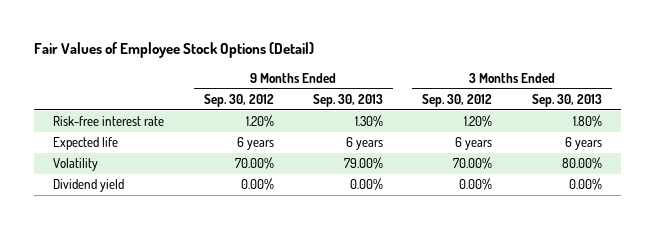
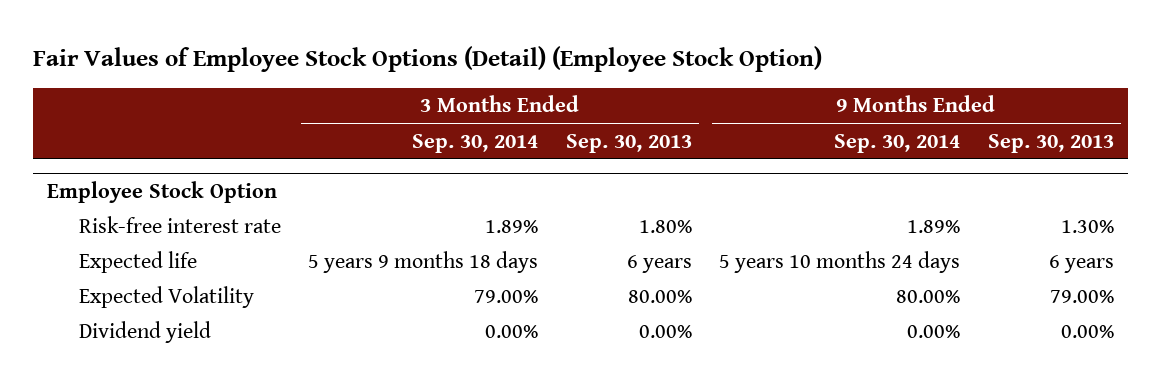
[33,42,314,59] Fair Values of Employee Stock Options (Detail) -> [33,46,823,73] Fair Values of Employee Stock Options (Detail) (Employee Stock Option)
[203,93,274,107] Sep. 30, 2012 -> none
[422,93,493,107] Sep. 30, 2012 -> none
none -> [412,133,539,153] Sep. 30, 2014
none -> [834,133,961,153] Sep. 30, 2014
none -> [46,181,277,204] Employee Stock Option
[53,158,99,172] Volatility -> [78,286,254,309] Expected Volatility

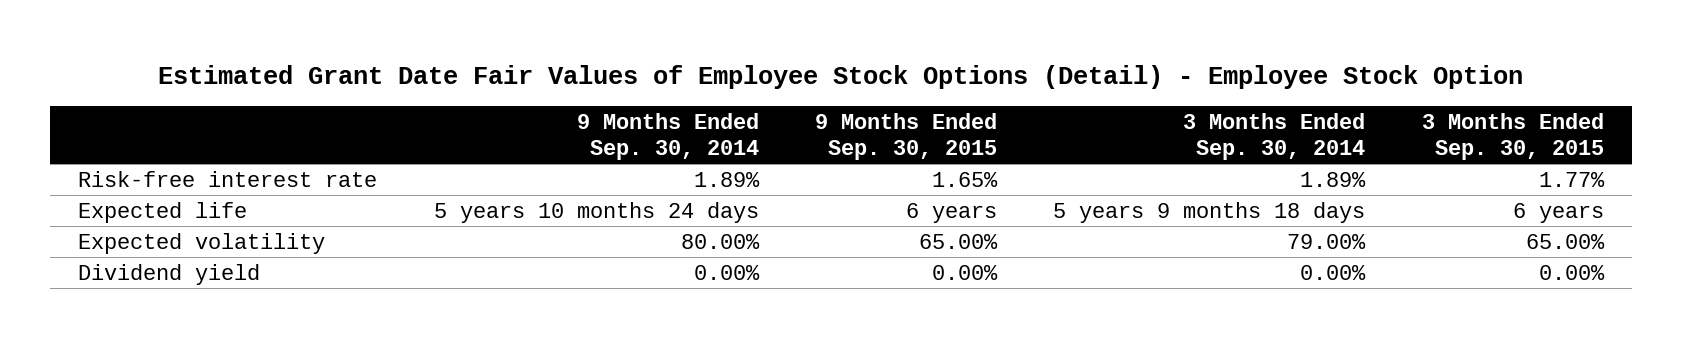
[33,46,823,73] Fair Values of Employee Stock Options (Detail) (Employee Stock Option) -> [157,65,1523,90] Estimated Grant Date Fair Values of Employee Stock Options (Detail) - Employee Stock Option
[565,133,692,153] Sep. 30, 2013 -> none
[987,133,1114,153] Sep. 30, 2013 -> none
none -> [814,113,997,161] 9 Months Ended Sep. 30, 2015
none -> [1421,113,1604,161] 3 Months Ended Sep. 30, 2015
[46,181,277,204] Employee Stock Option -> none
[78,286,254,309] Expected Volatility -> [78,232,326,254] Expected volatility

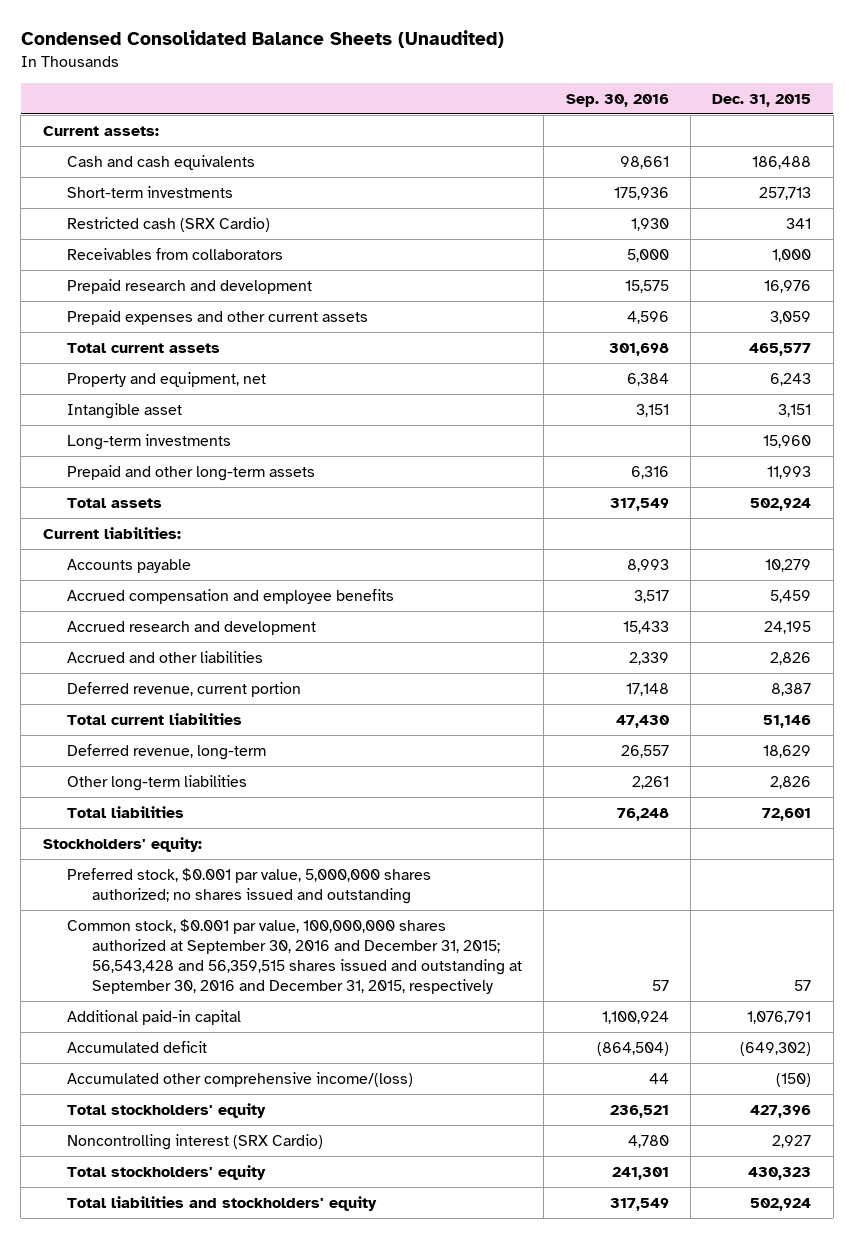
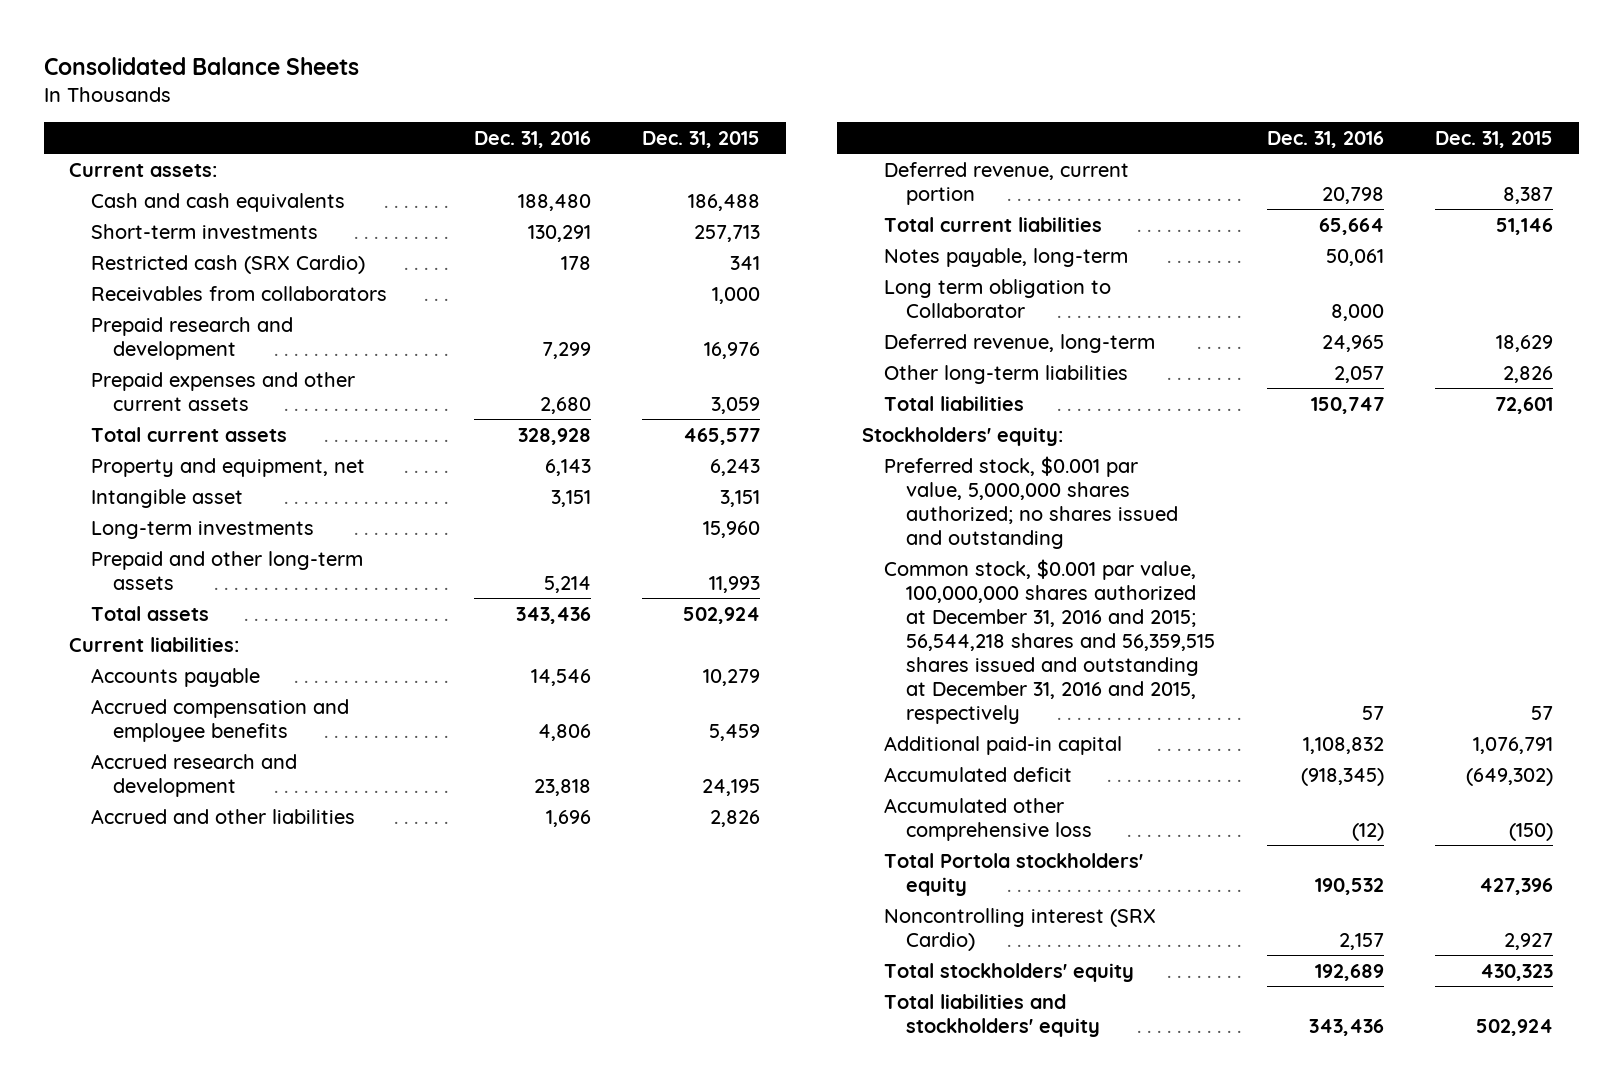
[20,30,504,49] Condensed Consolidated Balance Sheets (Unaudited) -> [43,56,359,75] Consolidated Balance Sheets
[565,93,669,107] Sep. 30, 2016 -> none
none -> [473,131,591,149] Dec. 31, 2016
none -> [884,247,1129,267] Notes payable, long-term
none -> [884,278,1112,318] Long term obligation to Collaborator
[67,918,522,994] Common stock, $0.001 par value, 100,000,000 shares authorized at September 30, 2016 and December 31, 2015; 56,543,428 and 56,359,515 shares issued and outstanding at September 30, 2016 and December 31, 2015, respectively -> [884,558,1216,724] Common stock, $0.001 par value, 100,000,000 shares authorized at December 31, 2016 and 2015; 56,544,218 shares and 56,359,515 shares issued and outstanding at December 31, 2016 and 2015, respectively
[67,1071,414,1087] Accumulated other comprehensive income/(loss) -> [884,797,1093,841] Accumulated other comprehensive loss
[67,1102,267,1118] Total stockholders' equity -> [884,852,1144,896] Total Portola stockholders' equity

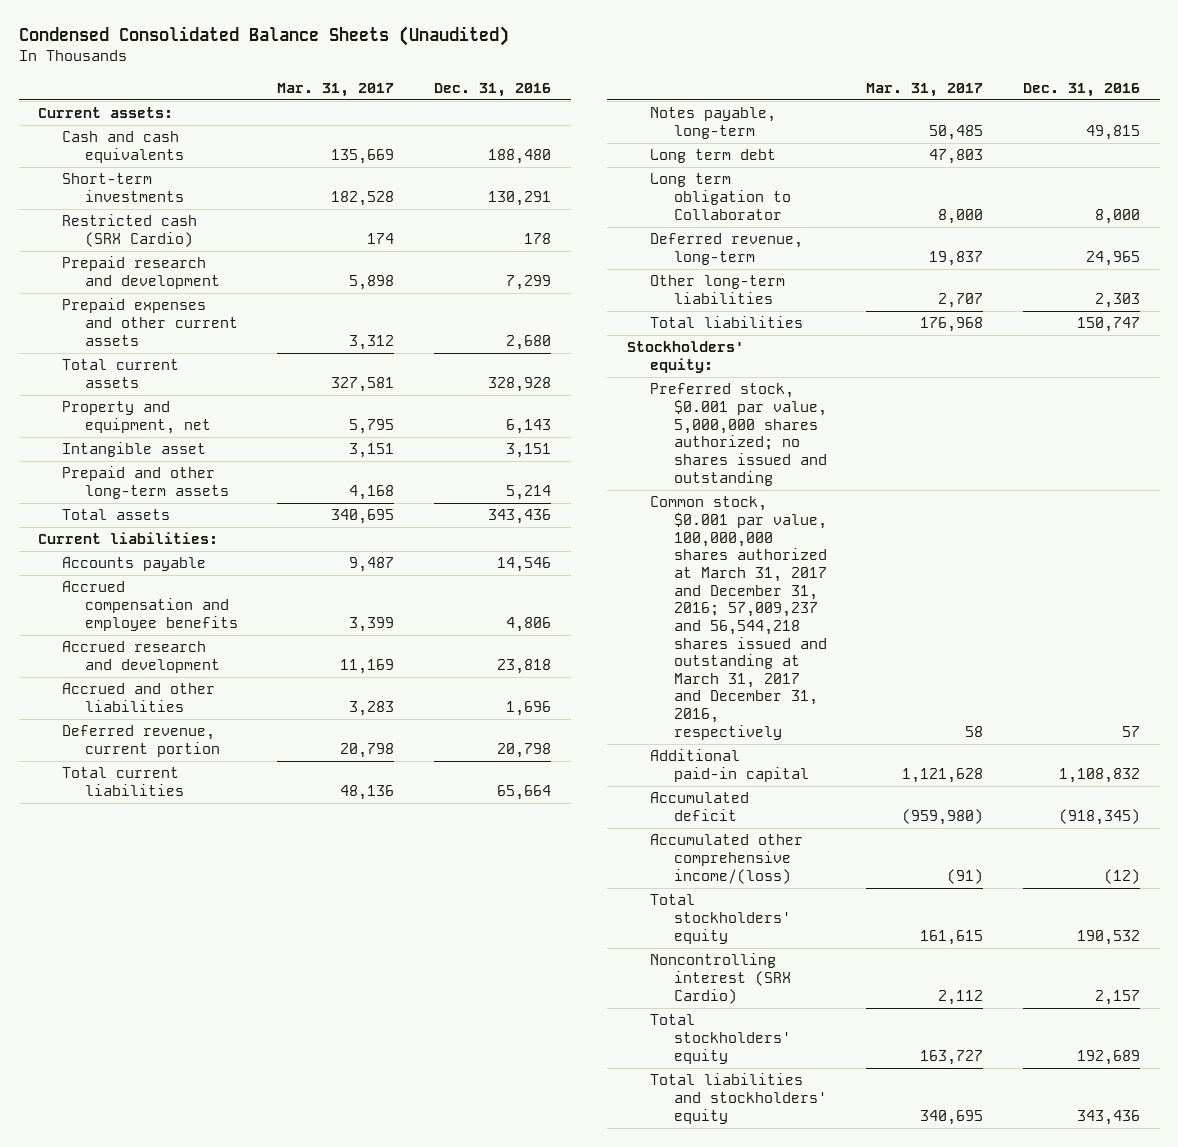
[43,56,359,75] Consolidated Balance Sheets -> [18,26,509,47] Condensed Consolidated Balance Sheets (Unaudited)
[642,131,761,149] Dec. 31, 2015 -> none
none -> [277,82,395,97] Mar. 31, 2017
[91,285,388,301] Receivables from collaborators -> none
[91,520,315,539] Long-term investments -> none
[1325,248,1384,266] 50,061 -> [1085,124,1140,140] 49,815
none -> [650,149,777,164] Long term debt
[1333,365,1384,383] 2,057 -> [1094,292,1140,308] 2,303
[884,558,1216,724] Common stock, $0.001 par value, 100,000,000 shares authorized at December 31, 2016 and 2015; 56,544,218 shares and 56,359,515 shares issued and outstanding at December 31, 2016 and 2015, respectively -> [650,496,827,740] Common stock, $0.001 par value, 100,000,000 shares authorized at March 31, 2017 and December 31, 2016; 57,009,237 and 56,544,218 shares issued and outstanding at March 31, 2017 and December 31, 2016, respectively
[884,797,1093,841] Accumulated other comprehensive loss -> [650,834,804,884] Accumulated other comprehensive income/(loss)
[884,852,1144,896] Total Portola stockholders' equity -> [650,894,791,944] Total stockholders' equity

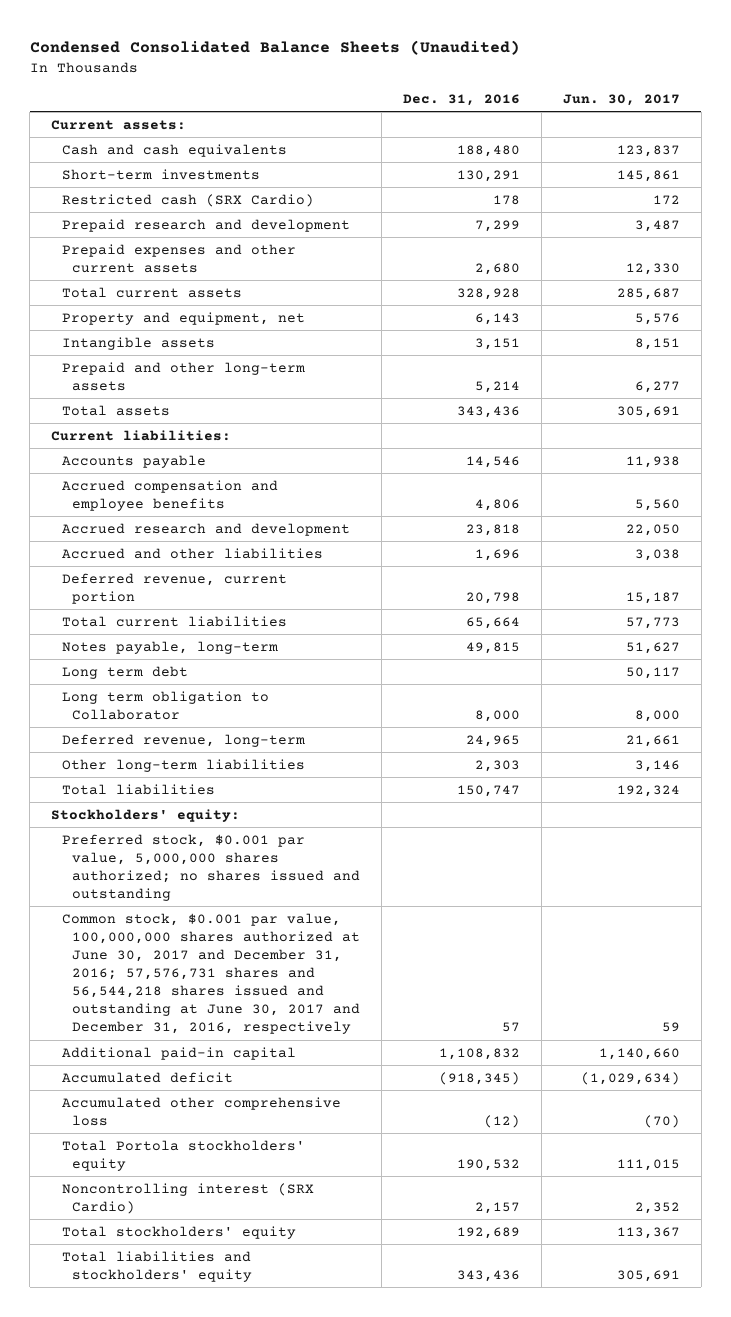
[277,82,395,97] Mar. 31, 2017 -> none
none -> [562,93,680,106] Jun. 30, 2017
[61,442,206,458] Intangible asset -> [61,336,215,350] Intangible assets
[650,496,827,740] Common stock, $0.001 par value, 100,000,000 shares authorized at March 31, 2017 and December 31, 2016; 57,009,237 and 56,544,218 shares issued and outstanding at March 31, 2017 and December 31, 2016, respectively -> [61,912,360,1035] Common stock, $0.001 par value, 100,000,000 shares authorized at June 30, 2017 and December 31, 2016; 57,576,731 shares and 56,544,218 shares issued and outstanding at June 30, 2017 and December 31, 2016, respectively
[650,834,804,884] Accumulated other comprehensive income/(loss) -> [61,1096,341,1126] Accumulated other comprehensive loss
[650,894,791,944] Total stockholders' equity -> [61,1139,305,1171] Total Portola stockholders' equity

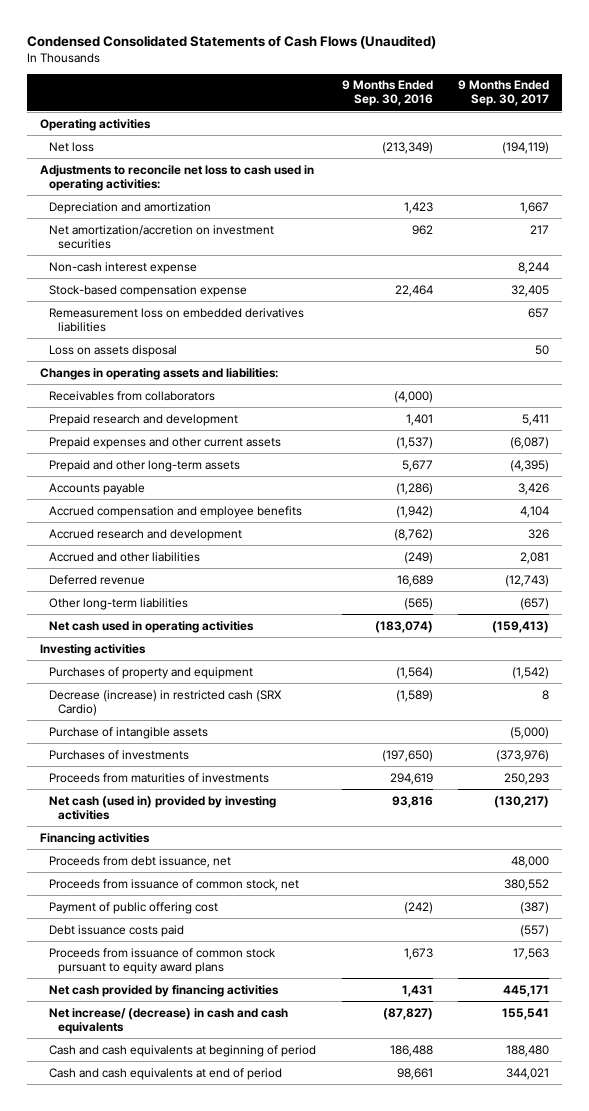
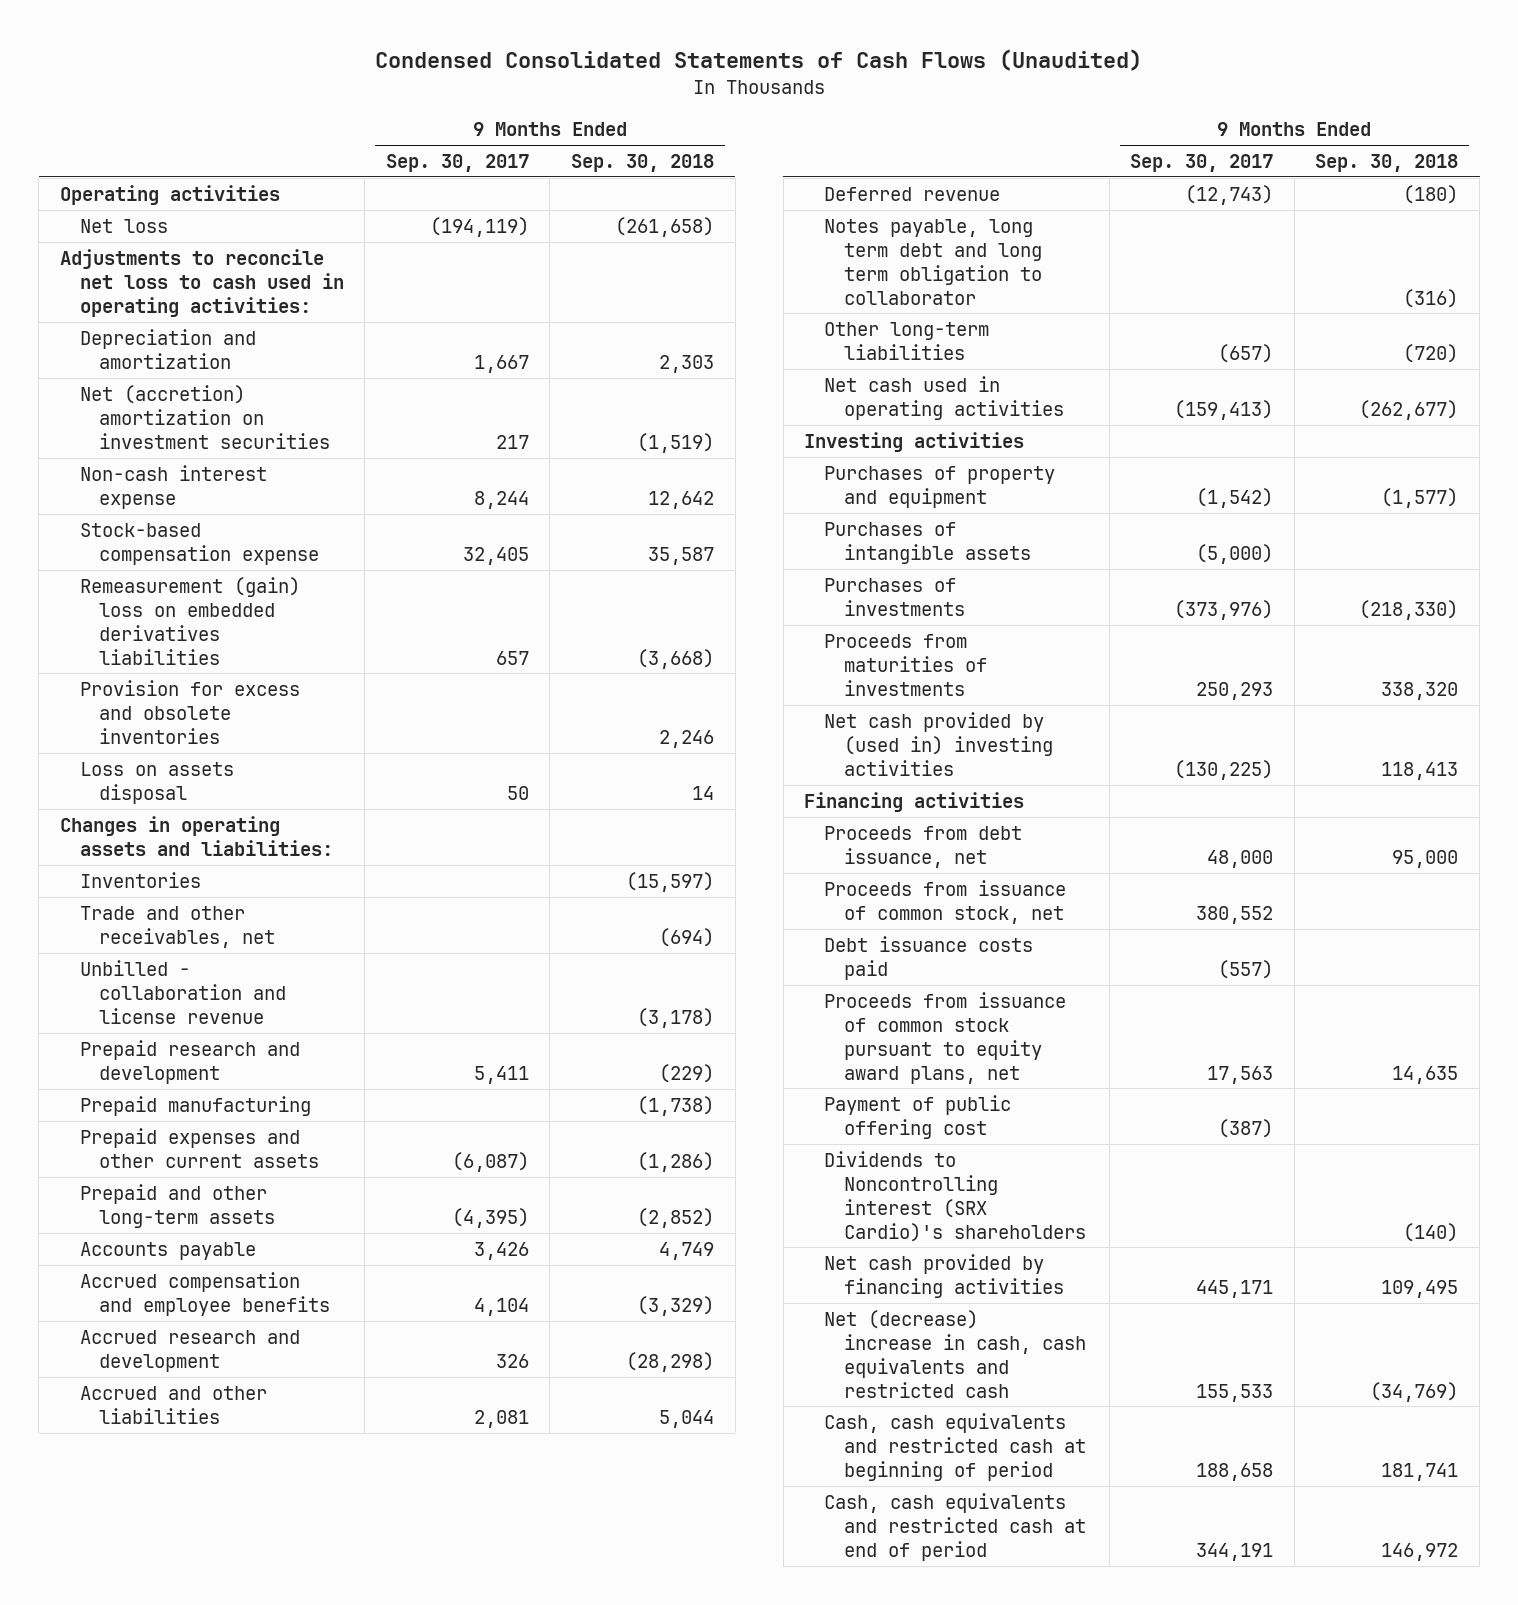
[341,80,433,107] 9 Months Ended Sep. 30, 2016 -> none
none -> [570,154,714,173] Sep. 30, 2018
[48,224,274,249] Net amortization/accretion on investment securities -> [79,384,331,449] Net (accretion) amortization on investment securities
[48,307,304,332] Remeasurement loss on embedded derivatives liabilities -> [79,576,300,665] Remeasurement (gain) loss on embedded derivatives liabilities
none -> [79,679,300,744] Provision for excess and obsolete inventories
[48,390,215,401] Receivables from collaborators -> none
none -> [79,871,201,888] Inventories
none -> [79,905,276,948] Trade and other receivables, net
none -> [79,959,287,1024] Unbilled - collaboration and license revenue
none -> [79,1095,311,1116] Prepaid manufacturing
none -> [824,218,1042,305] Notes payable, long term debt and long term obligation to collaborator
[48,689,282,716] Decrease (increase) in restricted cash (SRX Cardio) -> none
[48,726,208,739] Purchase of intangible assets -> [824,521,1031,564] Purchases of intangible assets
[48,795,276,820] Net cash (used in) provided by investing activities -> [824,711,1053,776] Net cash provided by (used in) investing activities
[494,795,550,808] (130,217) -> [1174,759,1274,780] (130,225)
[48,947,276,974] Proceeds from issuance of common stock pursuant to equity award plans -> [824,991,1067,1084] Proceeds from issuance of common stock pursuant to equity award plans, net
[48,901,218,914] Payment of public offering cost -> [824,1094,1012,1139] Payment of public offering cost
none -> [824,1150,1086,1242] Dividends to Noncontrolling interest (SRX Cardio)'s shareholders
[48,1007,288,1034] Net increase/ (decrease) in cash and cash equivalents -> [824,1309,1086,1398] Net (decrease) increase in cash, cash equivalents and restricted cash
[502,1007,550,1020] 155,541 -> [1196,1383,1274,1402] 155,533
[48,1044,316,1057] Cash and cash equivalents at beginning of period -> [824,1412,1086,1481] Cash, cash equivalents and restricted cash at beginning of period
[506,1044,550,1057] 188,480 -> [1196,1462,1274,1481] 188,658
[48,1067,282,1080] Cash and cash equivalents at end of period -> [824,1492,1086,1561] Cash, cash equivalents and restricted cash at end of period
[506,1067,550,1080] 344,021 -> [1196,1542,1274,1561] 344,191

